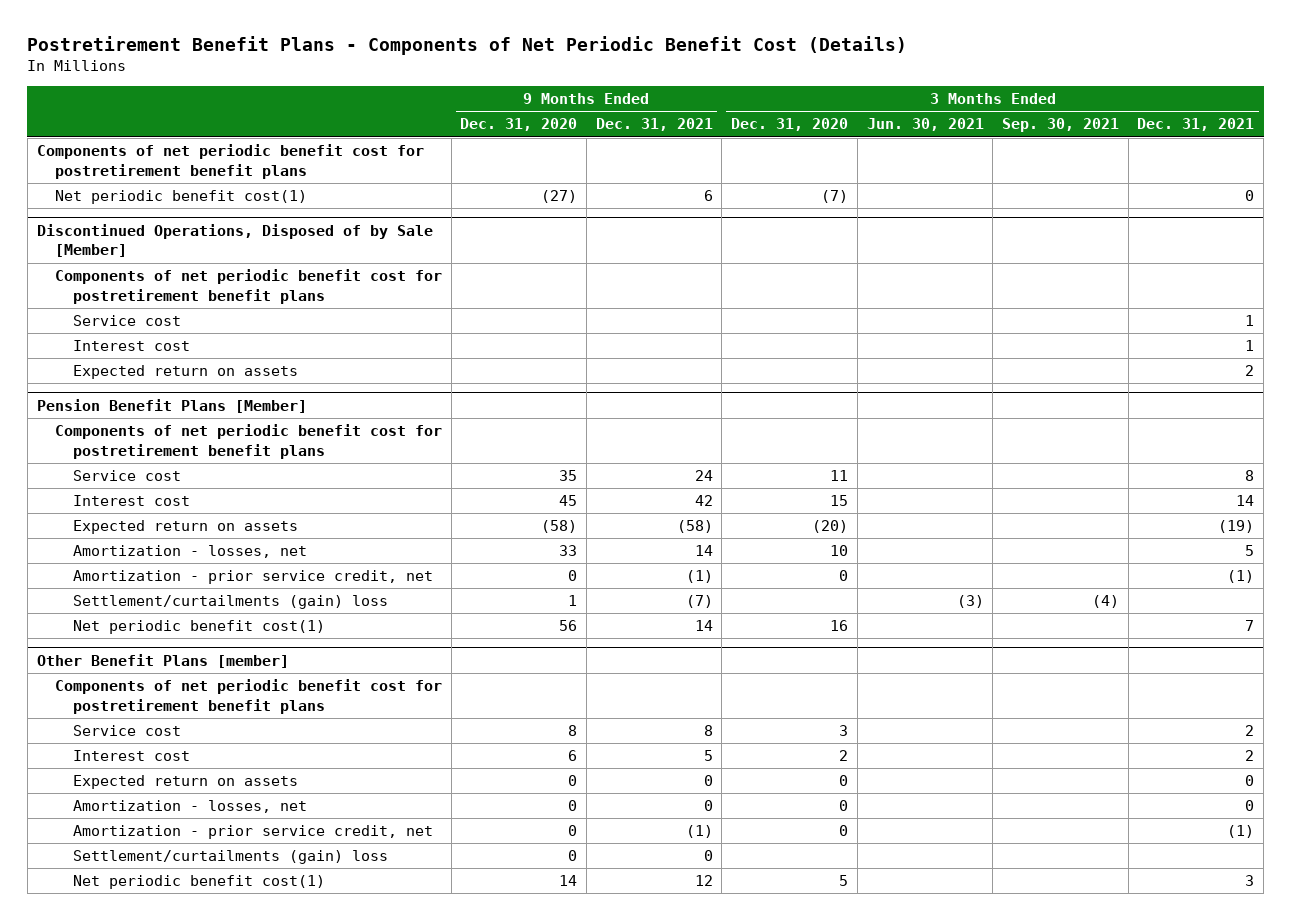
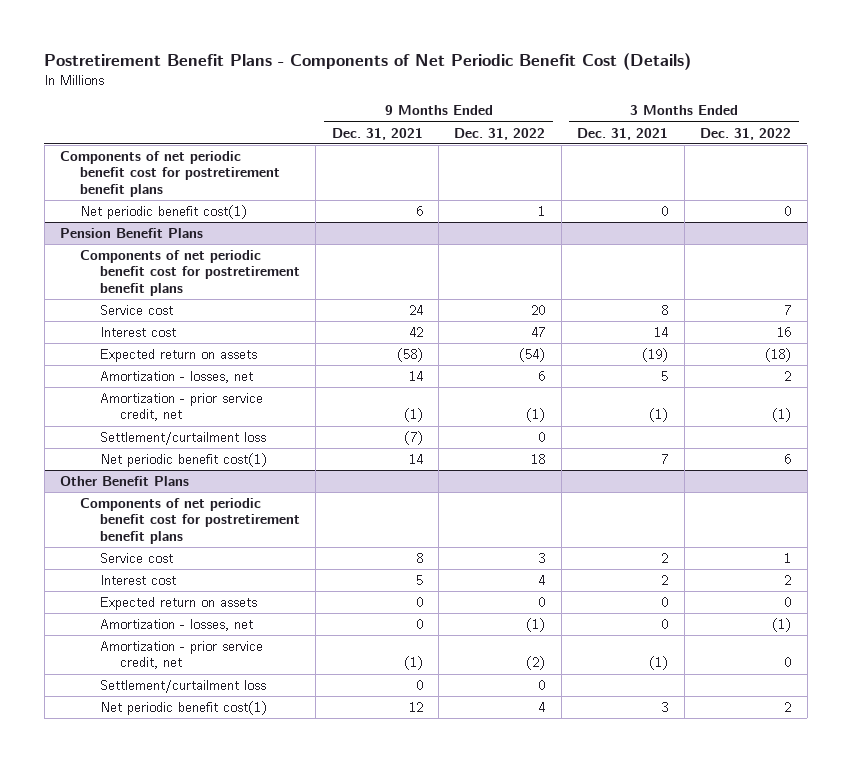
[460,118,578,132] Dec. 31, 2020 -> none
[731,118,849,132] Dec. 31, 2020 -> none
[866,118,984,132] Jun. 30, 2021 -> none
[1001,118,1119,133] Sep. 30, 2021 -> none
none -> [454,127,546,140] Dec. 31, 2022
none -> [700,127,792,140] Dec. 31, 2022
[36,223,433,258] Discontinued Operations, Disposed of by Sale [Member] -> none
[54,269,442,304] Components of net periodic benefit cost for postretirement benefit plans -> none
[73,315,182,327] Service cost -> none
[73,340,191,352] Interest cost -> none
[73,365,299,380] Expected return on assets -> none
[36,398,307,413] Pension Benefit Plans [Member] -> [59,228,203,239] Pension Benefit Plans
[73,595,389,610] Settlement/curtailments (gain) loss -> [99,432,266,446] Settlement/curtailment loss
[36,653,289,668] Other Benefit Plans [member] -> [59,476,189,487] Other Benefit Plans
[73,850,389,865] Settlement/curtailments (gain) loss -> [99,680,266,694] Settlement/curtailment loss

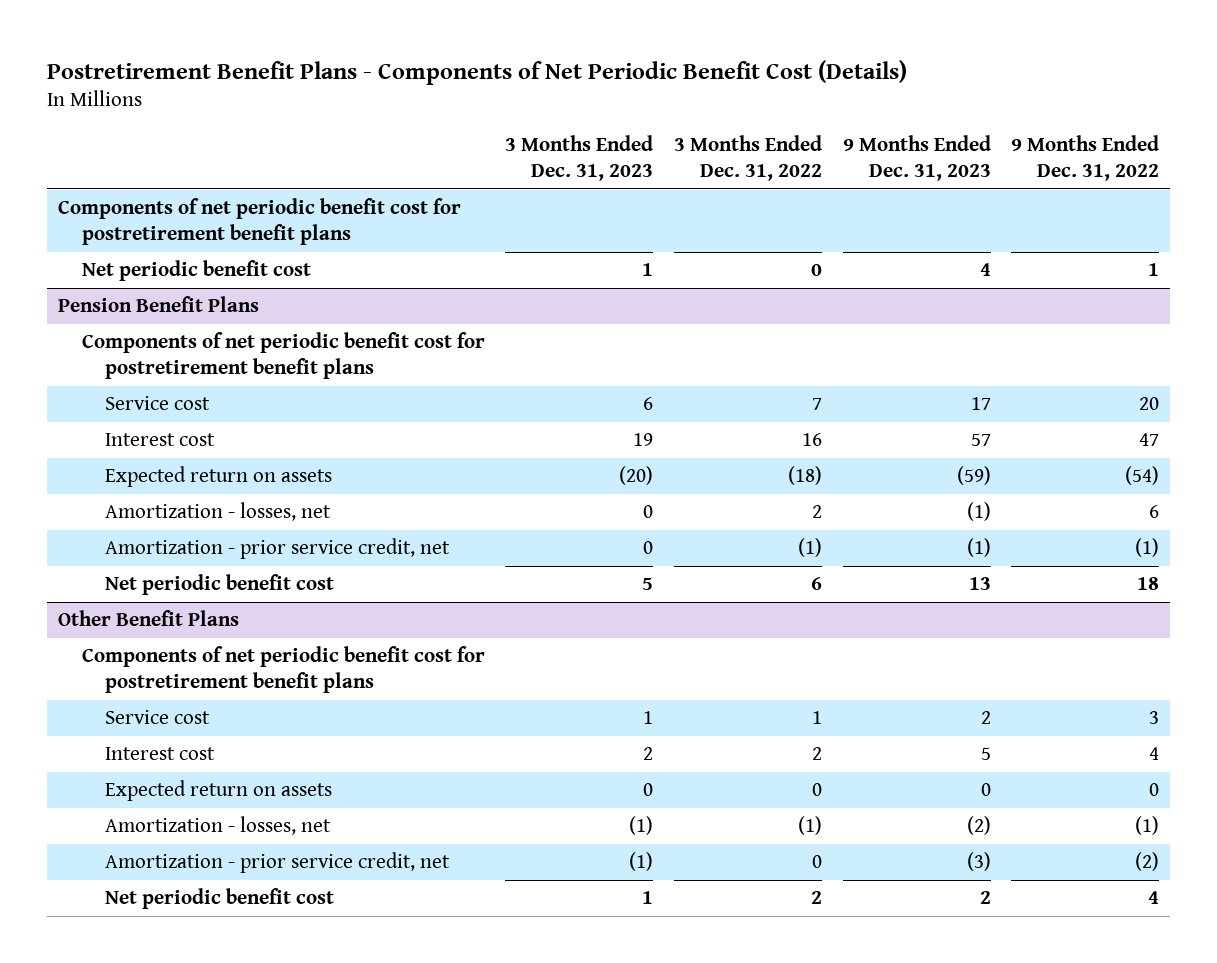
[331,127,423,140] Dec. 31, 2021 -> none
[577,127,669,140] Dec. 31, 2021 -> none
none -> [505,134,654,181] 3 Months Ended Dec. 31, 2023
none -> [842,134,991,181] 9 Months Ended Dec. 31, 2023
[79,205,247,220] Net periodic benefit cost(1) -> [81,260,311,282] Net periodic benefit cost
[99,432,266,446] Settlement/curtailment loss -> none
[99,453,267,468] Net periodic benefit cost(1) -> [105,574,335,596] Net periodic benefit cost
[99,680,266,694] Settlement/curtailment loss -> none
[99,701,267,716] Net periodic benefit cost(1) -> [105,888,335,910] Net periodic benefit cost

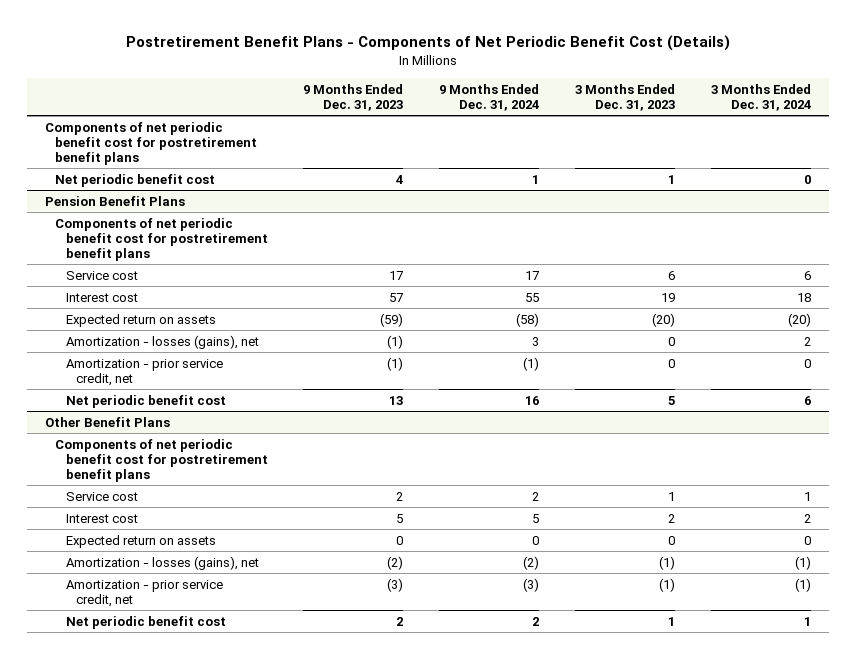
[673,134,822,181] 3 Months Ended Dec. 31, 2022 -> none
[1011,134,1160,181] 9 Months Ended Dec. 31, 2022 -> none
none -> [439,83,540,111] 9 Months Ended Dec. 31, 2024
none -> [711,83,812,111] 3 Months Ended Dec. 31, 2024
[105,502,332,522] Amortization - losses, net -> [65,334,259,349] Amortization - losses (gains), net
[105,816,332,836] Amortization - losses, net -> [65,555,259,570] Amortization - losses (gains), net

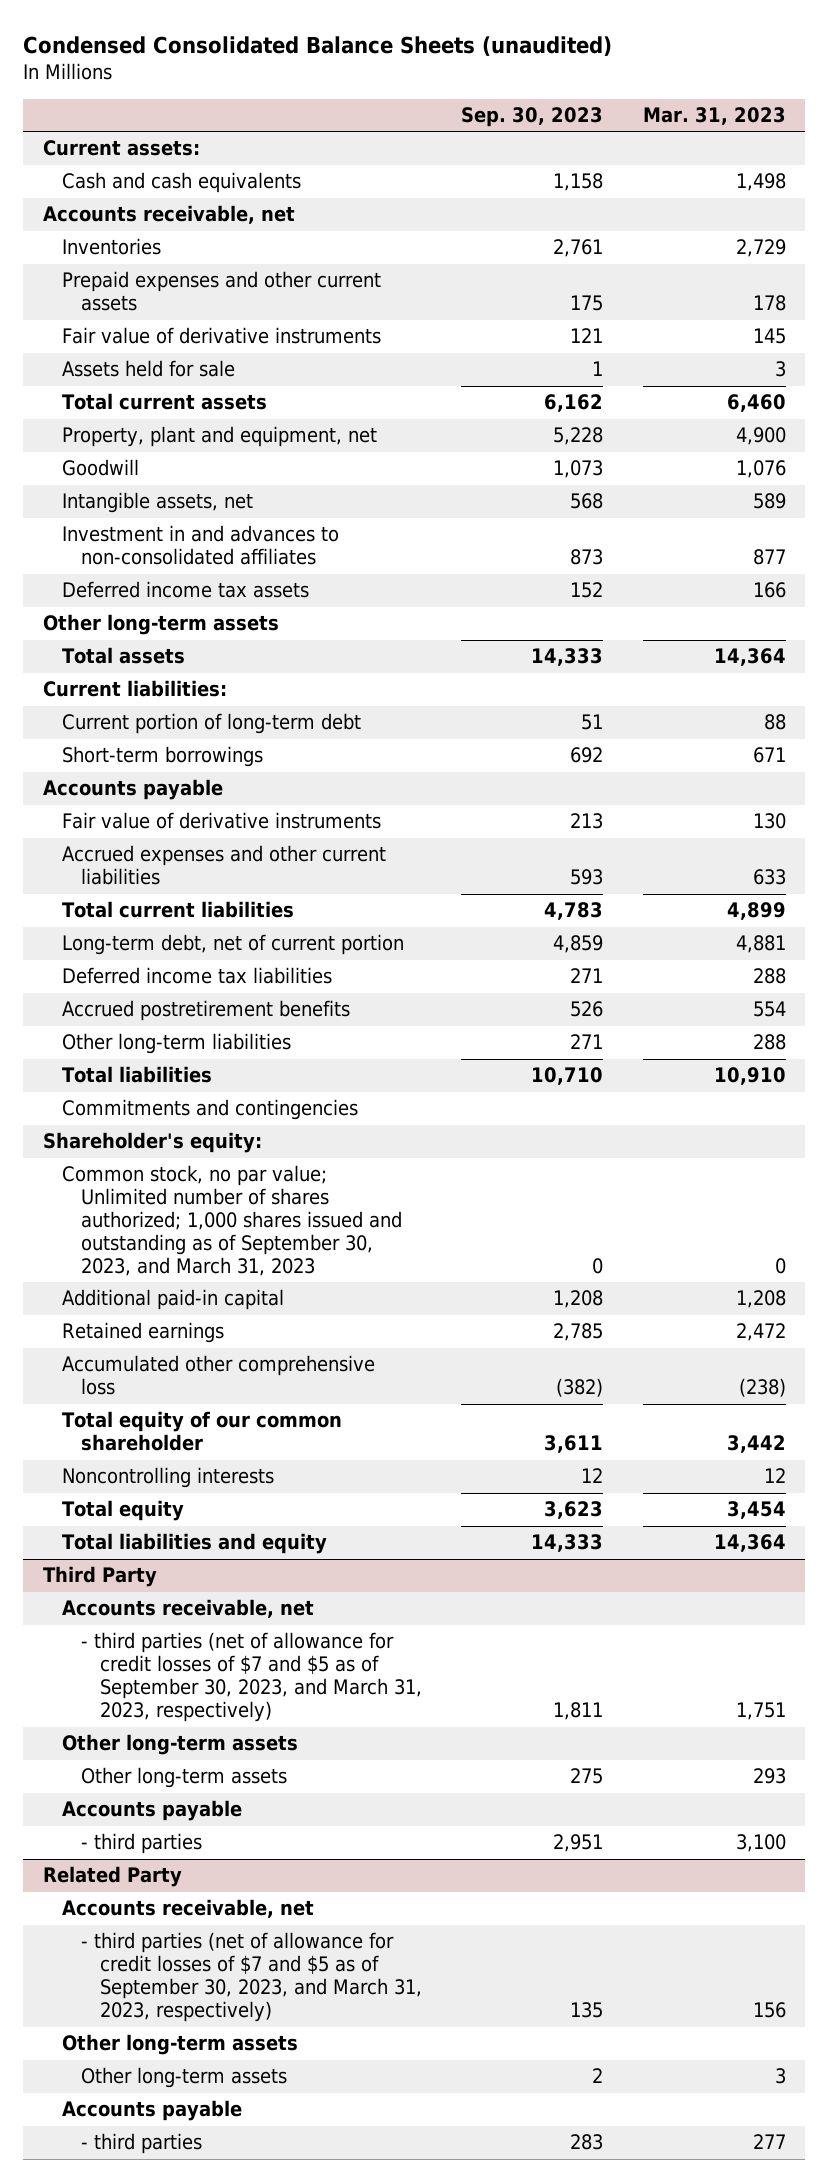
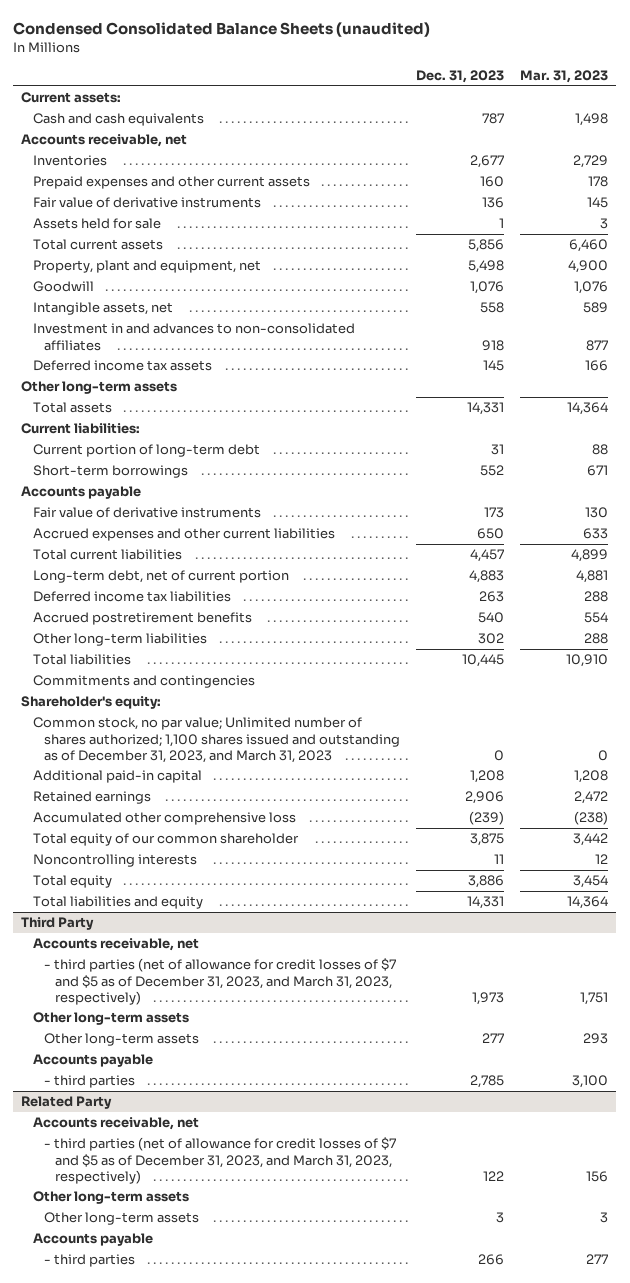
[461,106,604,127] Sep. 30, 2023 -> none
none -> [415,70,504,84] Dec. 31, 2023
[61,1165,402,1277] Common stock, no par value; Unlimited number of shares authorized; 1,000 shares issued and outstanding as of September 30, 2023, and March 31, 2023 -> [32,717,400,763] Common stock, no par value; Unlimited number of shares authorized; 1,100 shares issued and outstanding as of December 31, 2023, and March 31, 2023
[80,1632,422,1723] - third parties (net of allowance for credit losses of $7 and $5 as of September 30, 2023, and March 31, 2023, respectively) -> [43,958,396,1005] - third parties (net of allowance for credit losses of $7 and $5 as of December 31, 2023, and March 31, 2023, respectively)
[80,1932,422,2023] - third parties (net of allowance for credit losses of $7 and $5 as of September 30, 2023, and March 31, 2023, respectively) -> [43,1137,396,1184] - third parties (net of allowance for credit losses of $7 and $5 as of December 31, 2023, and March 31, 2023, respectively)

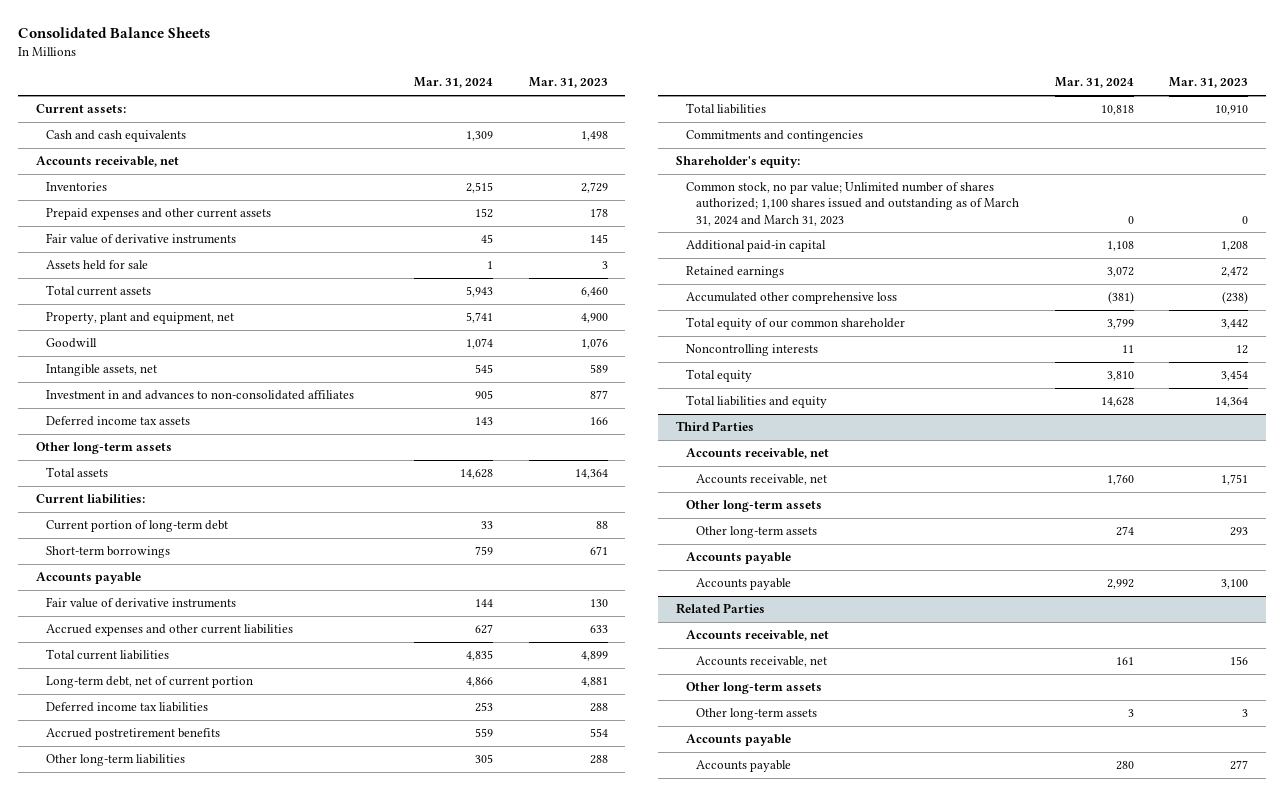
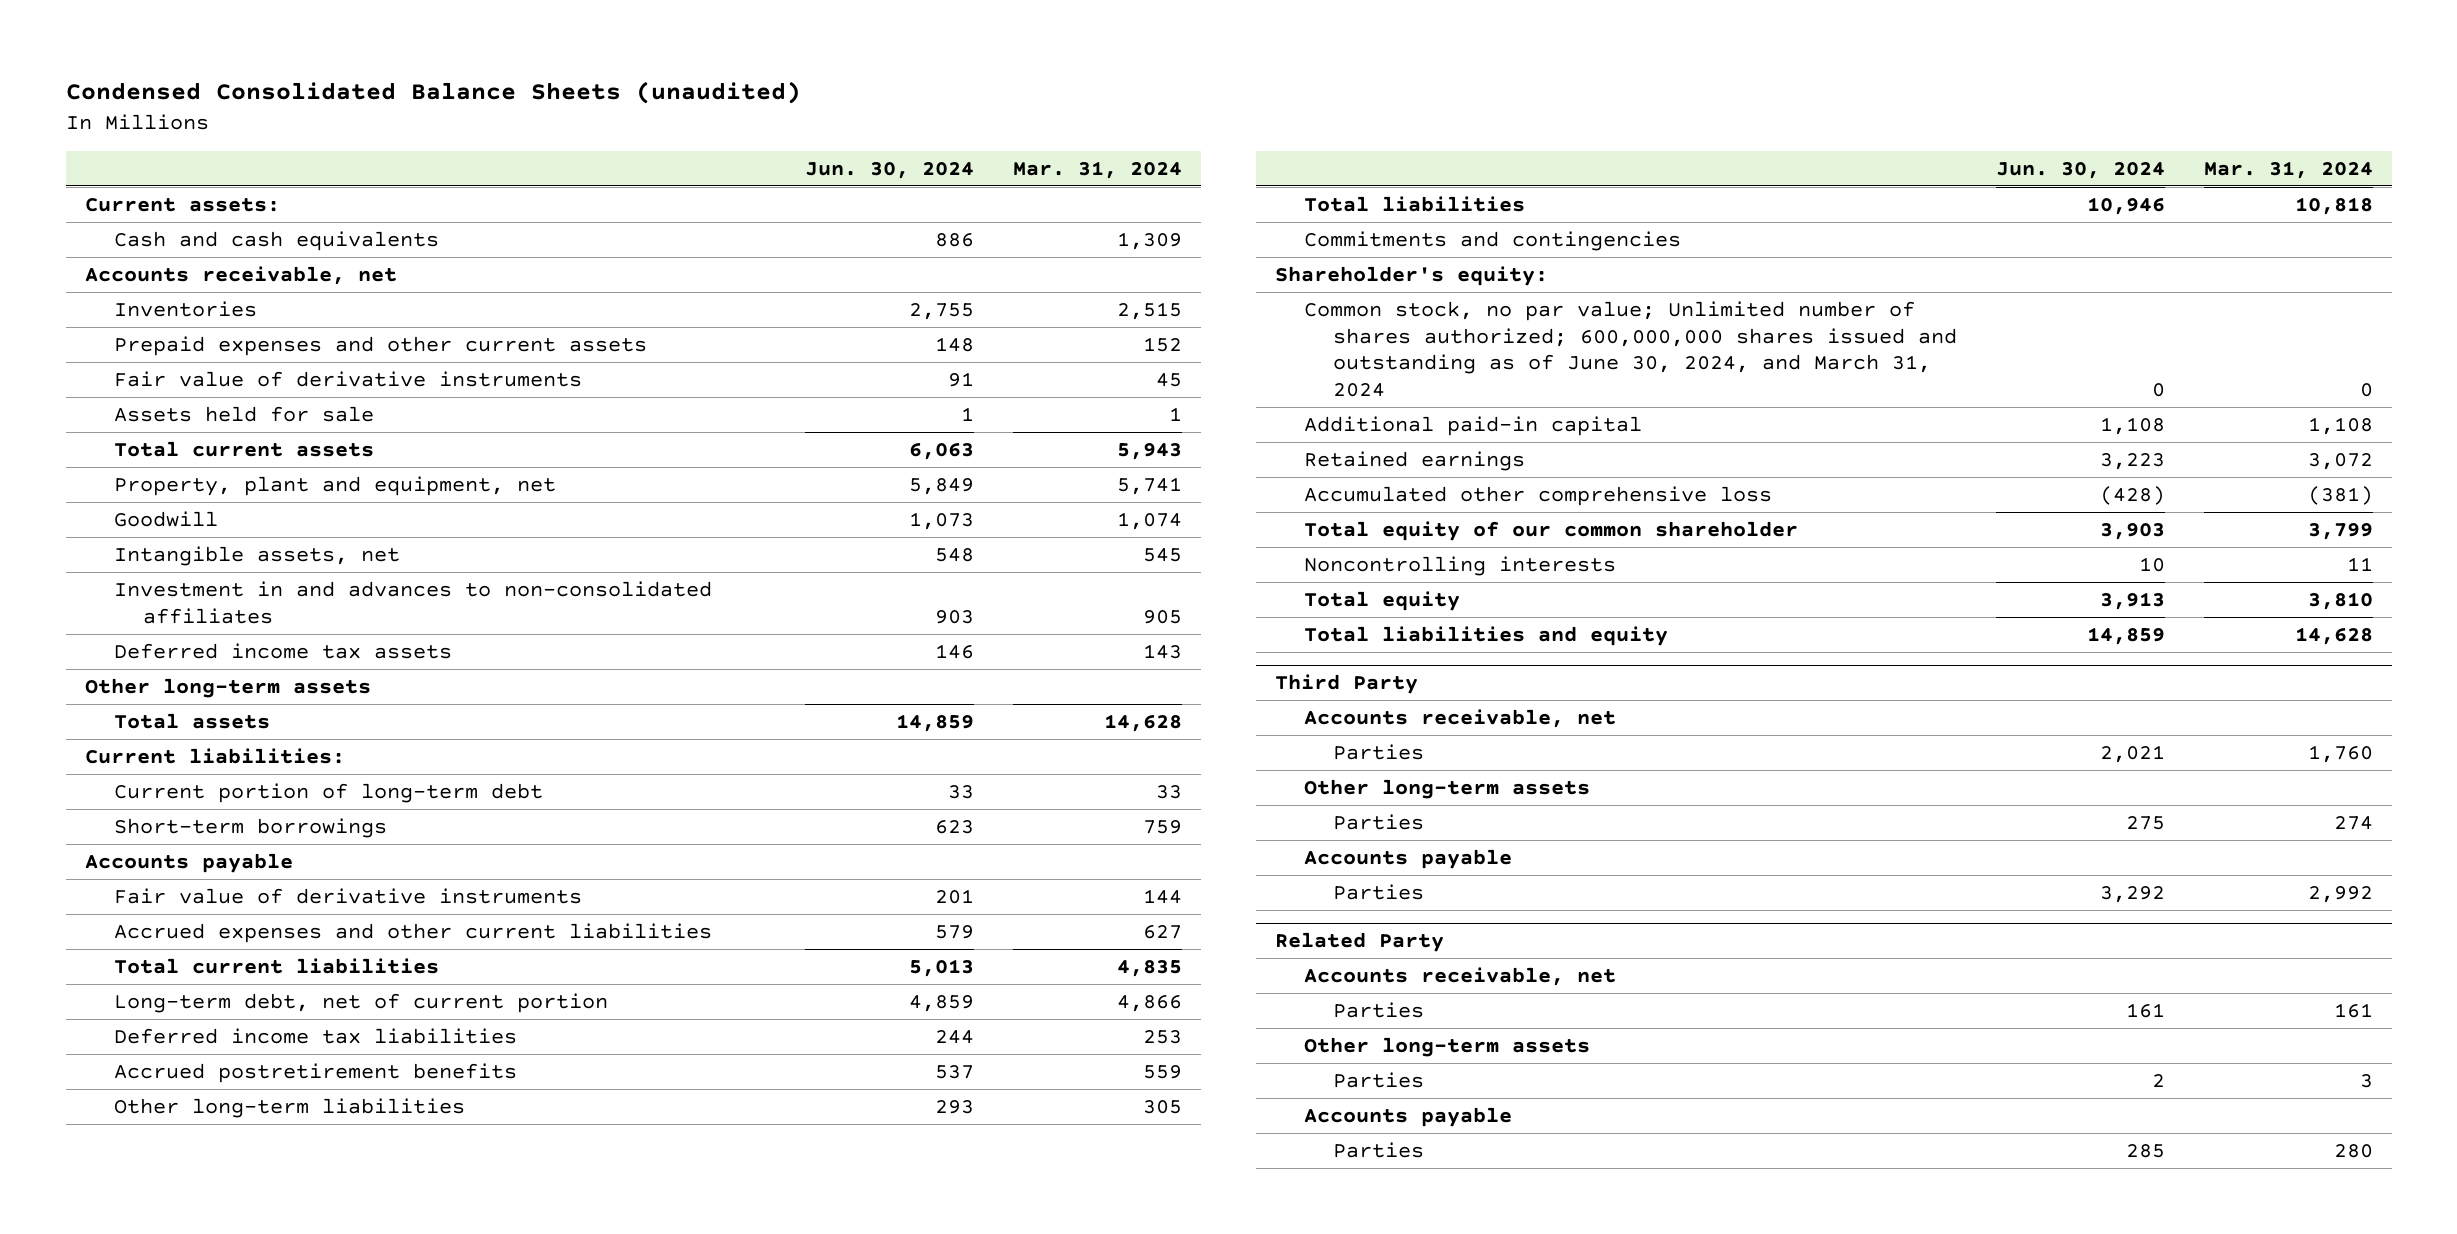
[17,27,210,39] Consolidated Balance Sheets -> [65,81,801,105] Condensed Consolidated Balance Sheets (unaudited)
[528,77,608,89] Mar. 31, 2023 -> none
none -> [805,161,975,179] Jun. 30, 2024
[686,182,1020,226] Common stock, no par value; Unlimited number of shares authorized; 1,100 shares issued and outstanding as of March 31, 2024 and March 31, 2023 -> [1304,300,1958,397] Common stock, no par value; Unlimited number of shares authorized; 600,000,000 shares issued and outstanding as of June 30, 2024, and March 31, 2024
[676,421,755,432] Third Parties -> [1275,674,1419,695] Third Party
[696,474,828,486] Accounts receivable, net -> [1333,743,1425,760] Parties
[696,526,818,539] Other long-term assets -> [1333,813,1425,830] Parties
[696,578,792,591] Accounts payable -> [1333,883,1425,900] Parties
[676,603,766,615] Related Parties -> [1275,932,1445,953] Related Party
[696,656,828,668] Accounts receivable, net -> [1333,1001,1425,1018] Parties
[696,708,818,721] Other long-term assets -> [1333,1071,1425,1088] Parties
[696,760,792,773] Accounts payable -> [1333,1141,1425,1158] Parties

